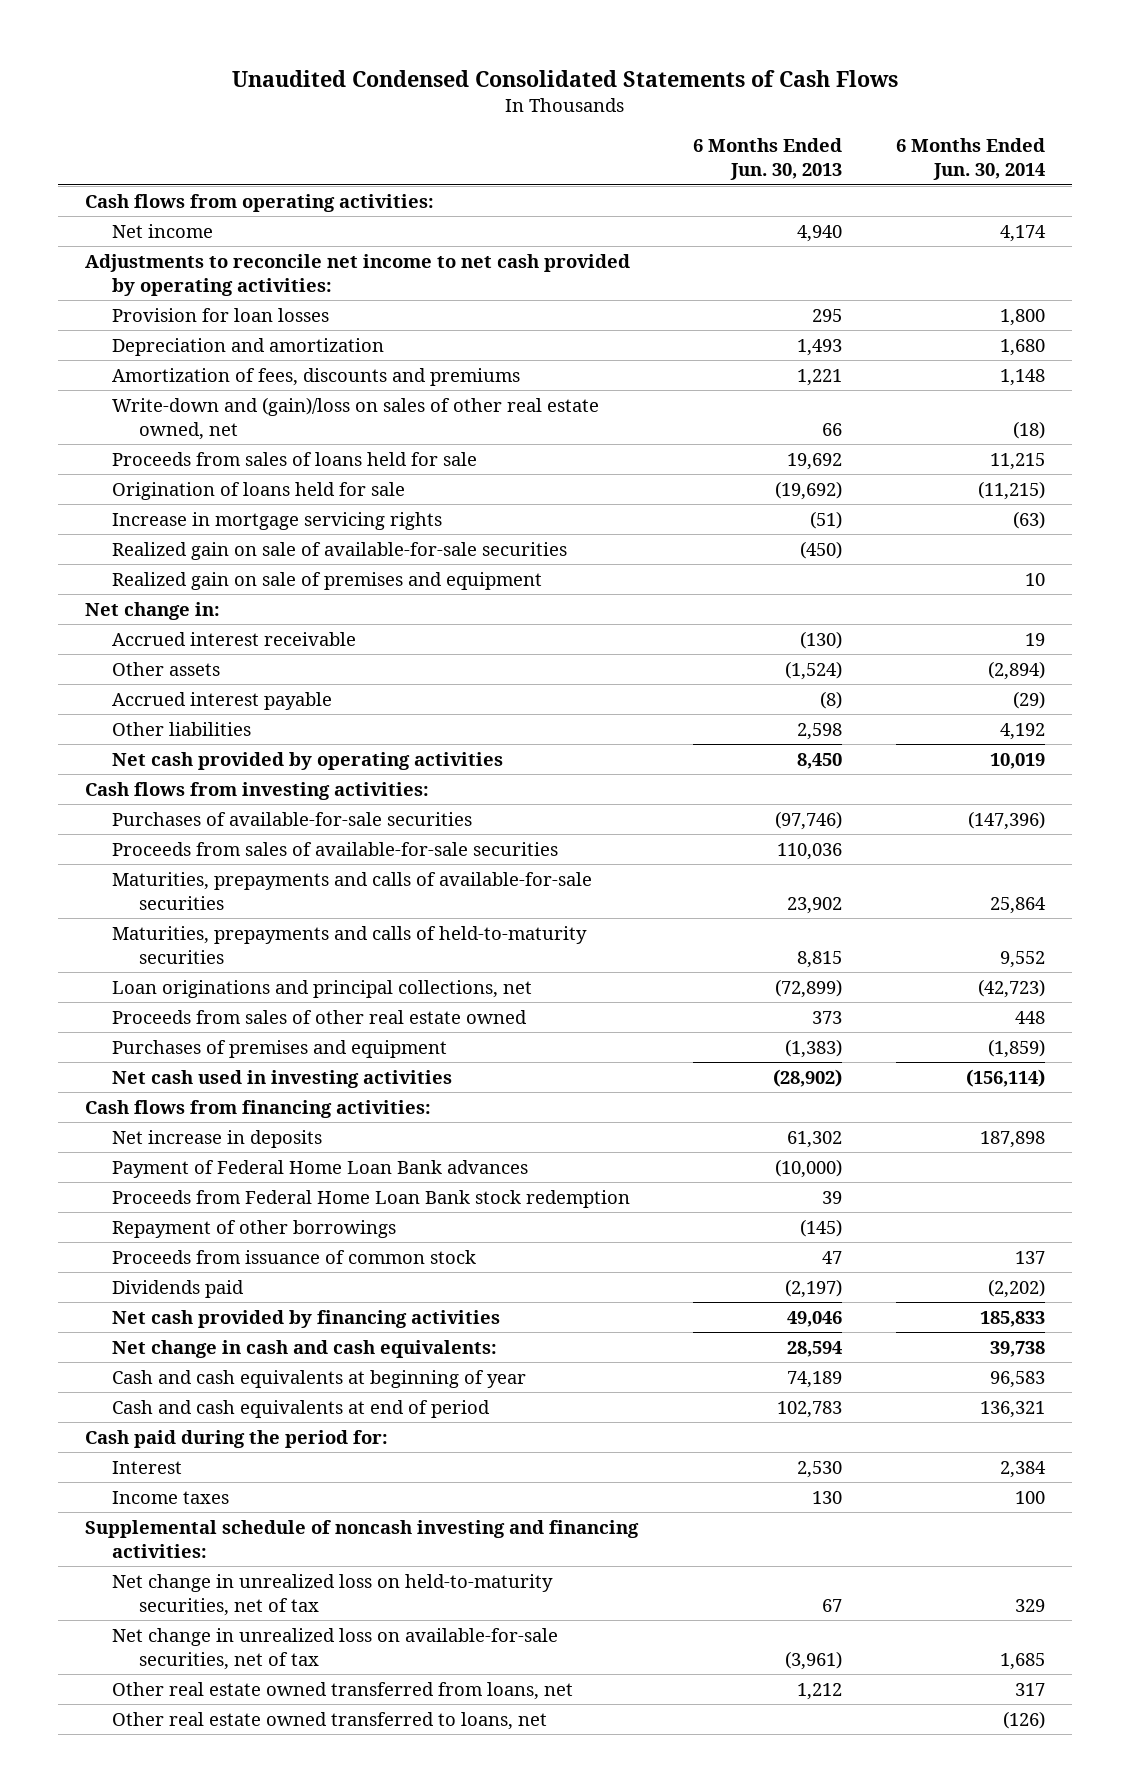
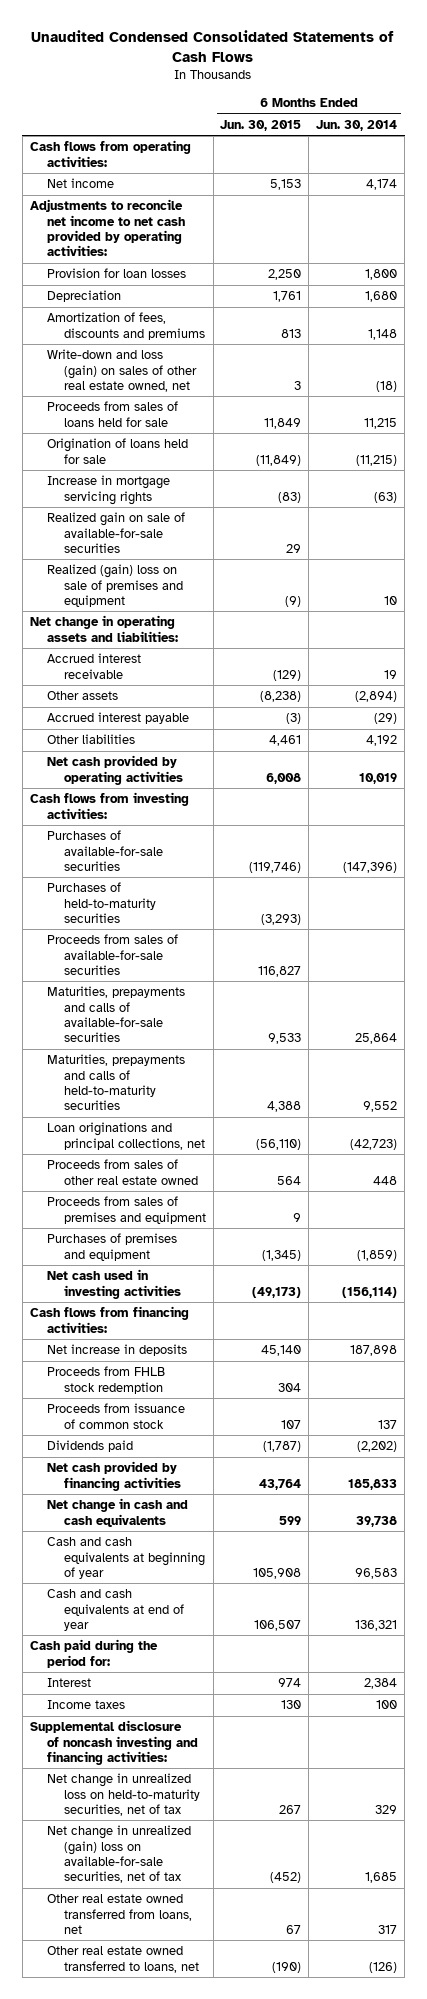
[692,138,842,181] 6 Months Ended Jun. 30, 2013 -> none
none -> [220,119,302,131] Jun. 30, 2015
[112,337,385,356] Depreciation and amortization -> [46,290,121,303] Depreciation
[112,396,600,440] Write-down and (gain)/loss on sales of other real estate owned, net -> [46,349,197,393] Write-down and loss (gain) on sales of other real estate owned, net
[85,601,221,620] Net change in: -> none
[112,571,543,590] Realized gain on sale of premises and equipment -> [46,564,183,608] Realized (gain) loss on sale of premises and equipment
none -> [29,615,178,642] Net change in operating assets and liabilities:
none -> [46,882,156,924] Purchases of held-to-maturity securities
none -> [46,1196,206,1224] Proceeds from sales of premises and equipment
[112,1159,529,1178] Payment of Federal Home Loan Bank advances -> none
[112,1219,397,1238] Repayment of other borrowings -> none
[112,1189,631,1208] Proceeds from Federal Home Loan Bank stock redemption -> [46,1366,165,1394] Proceeds from FHLB stock redemption
[112,1339,498,1358] Net change in cash and cash equivalents: -> [46,1498,188,1527] Net change in cash and cash equivalents
[112,1399,491,1418] Cash and cash equivalents at end of period -> [46,1589,184,1632] Cash and cash equivalents at end of year
[85,1519,640,1558] Supplemental schedule of noncash investing and financing activities: -> [29,1720,198,1766] Supplemental disclosure of noncash investing and financing activities:
[112,1627,559,1670] Net change in unrealized loss on available-for-sale securities, net of tax -> [46,1825,191,1884] Net change in unrealized (gain) loss on available-for-sale securities, net of tax

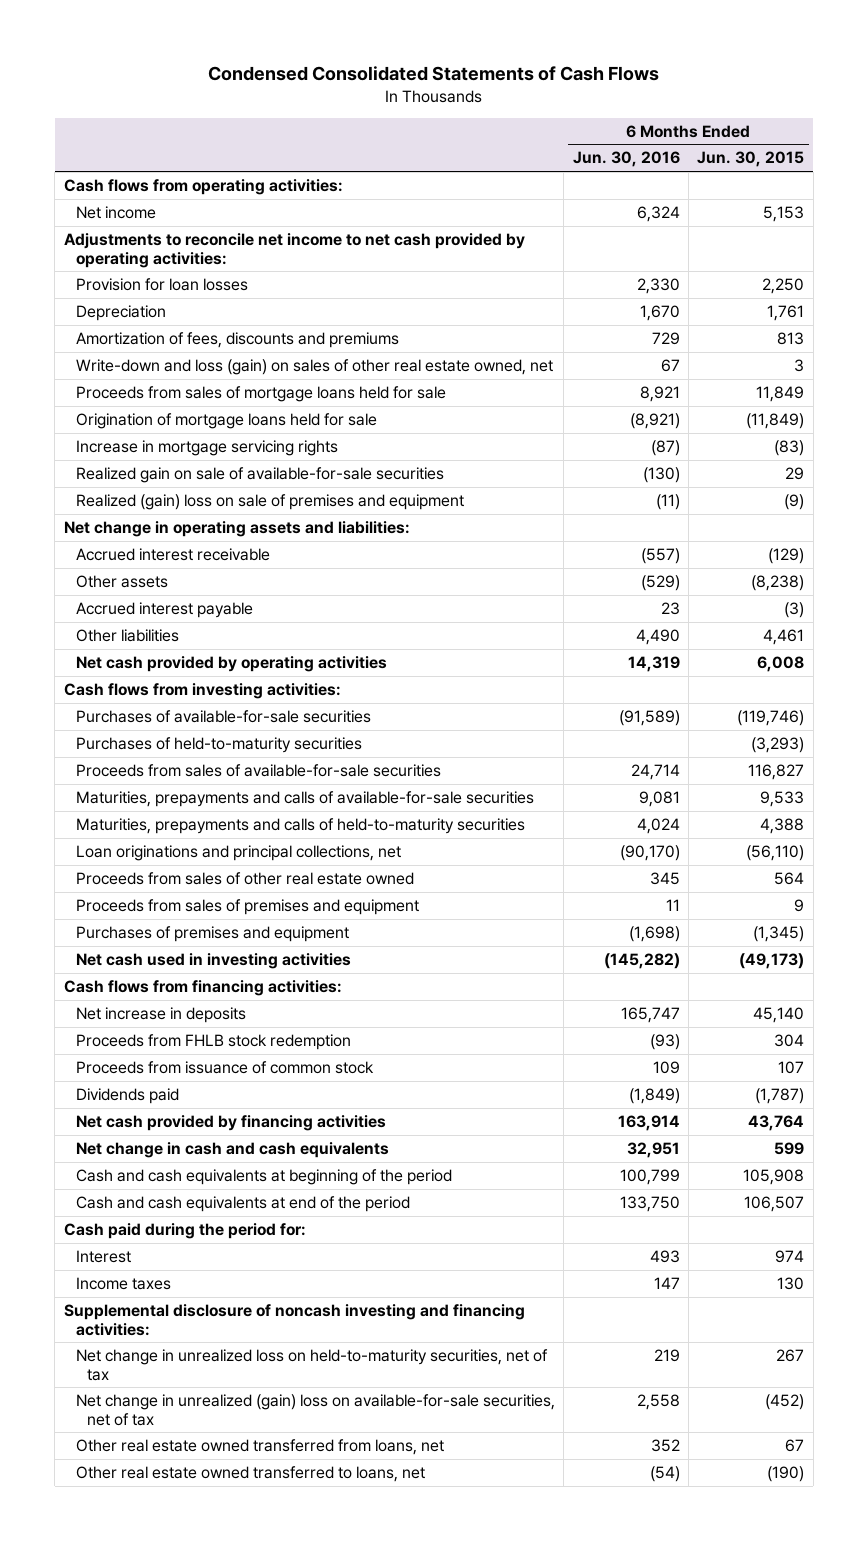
[31,30,395,62] Unaudited Condensed Consolidated Statements of Cash Flows -> [208,65,660,81] Condensed Consolidated Statements of Cash Flows
[316,119,398,131] Jun. 30, 2014 -> none
none -> [572,151,680,168] Jun. 30, 2016
[46,401,178,427] Proceeds from sales of loans held for sale -> [75,386,446,403] Proceeds from sales of mortgage loans held for sale
[46,438,188,464] Origination of loans held for sale -> [75,413,377,430] Origination of mortgage loans held for sale
[46,1537,205,1580] Cash and cash equivalents at beginning of year -> [75,1169,452,1186] Cash and cash equivalents at beginning of the period
[46,1589,184,1632] Cash and cash equivalents at end of year -> [75,1196,410,1213] Cash and cash equivalents at end of the period

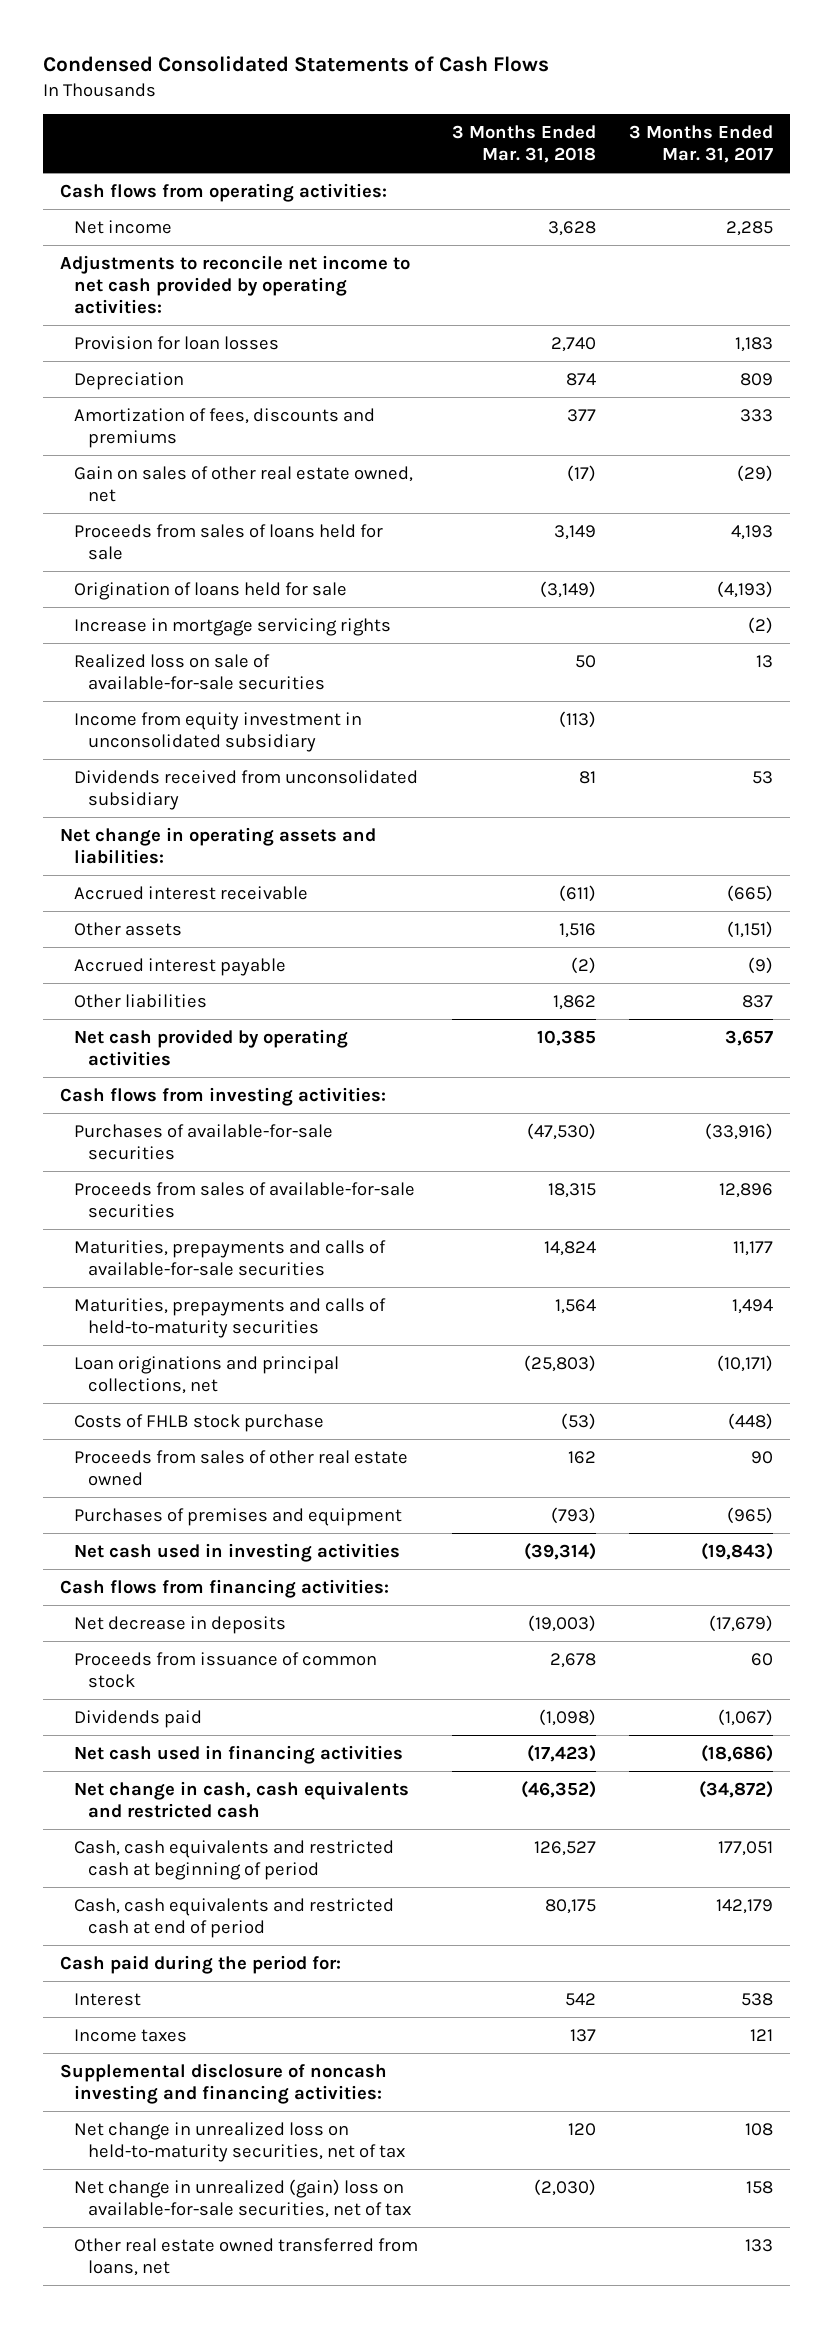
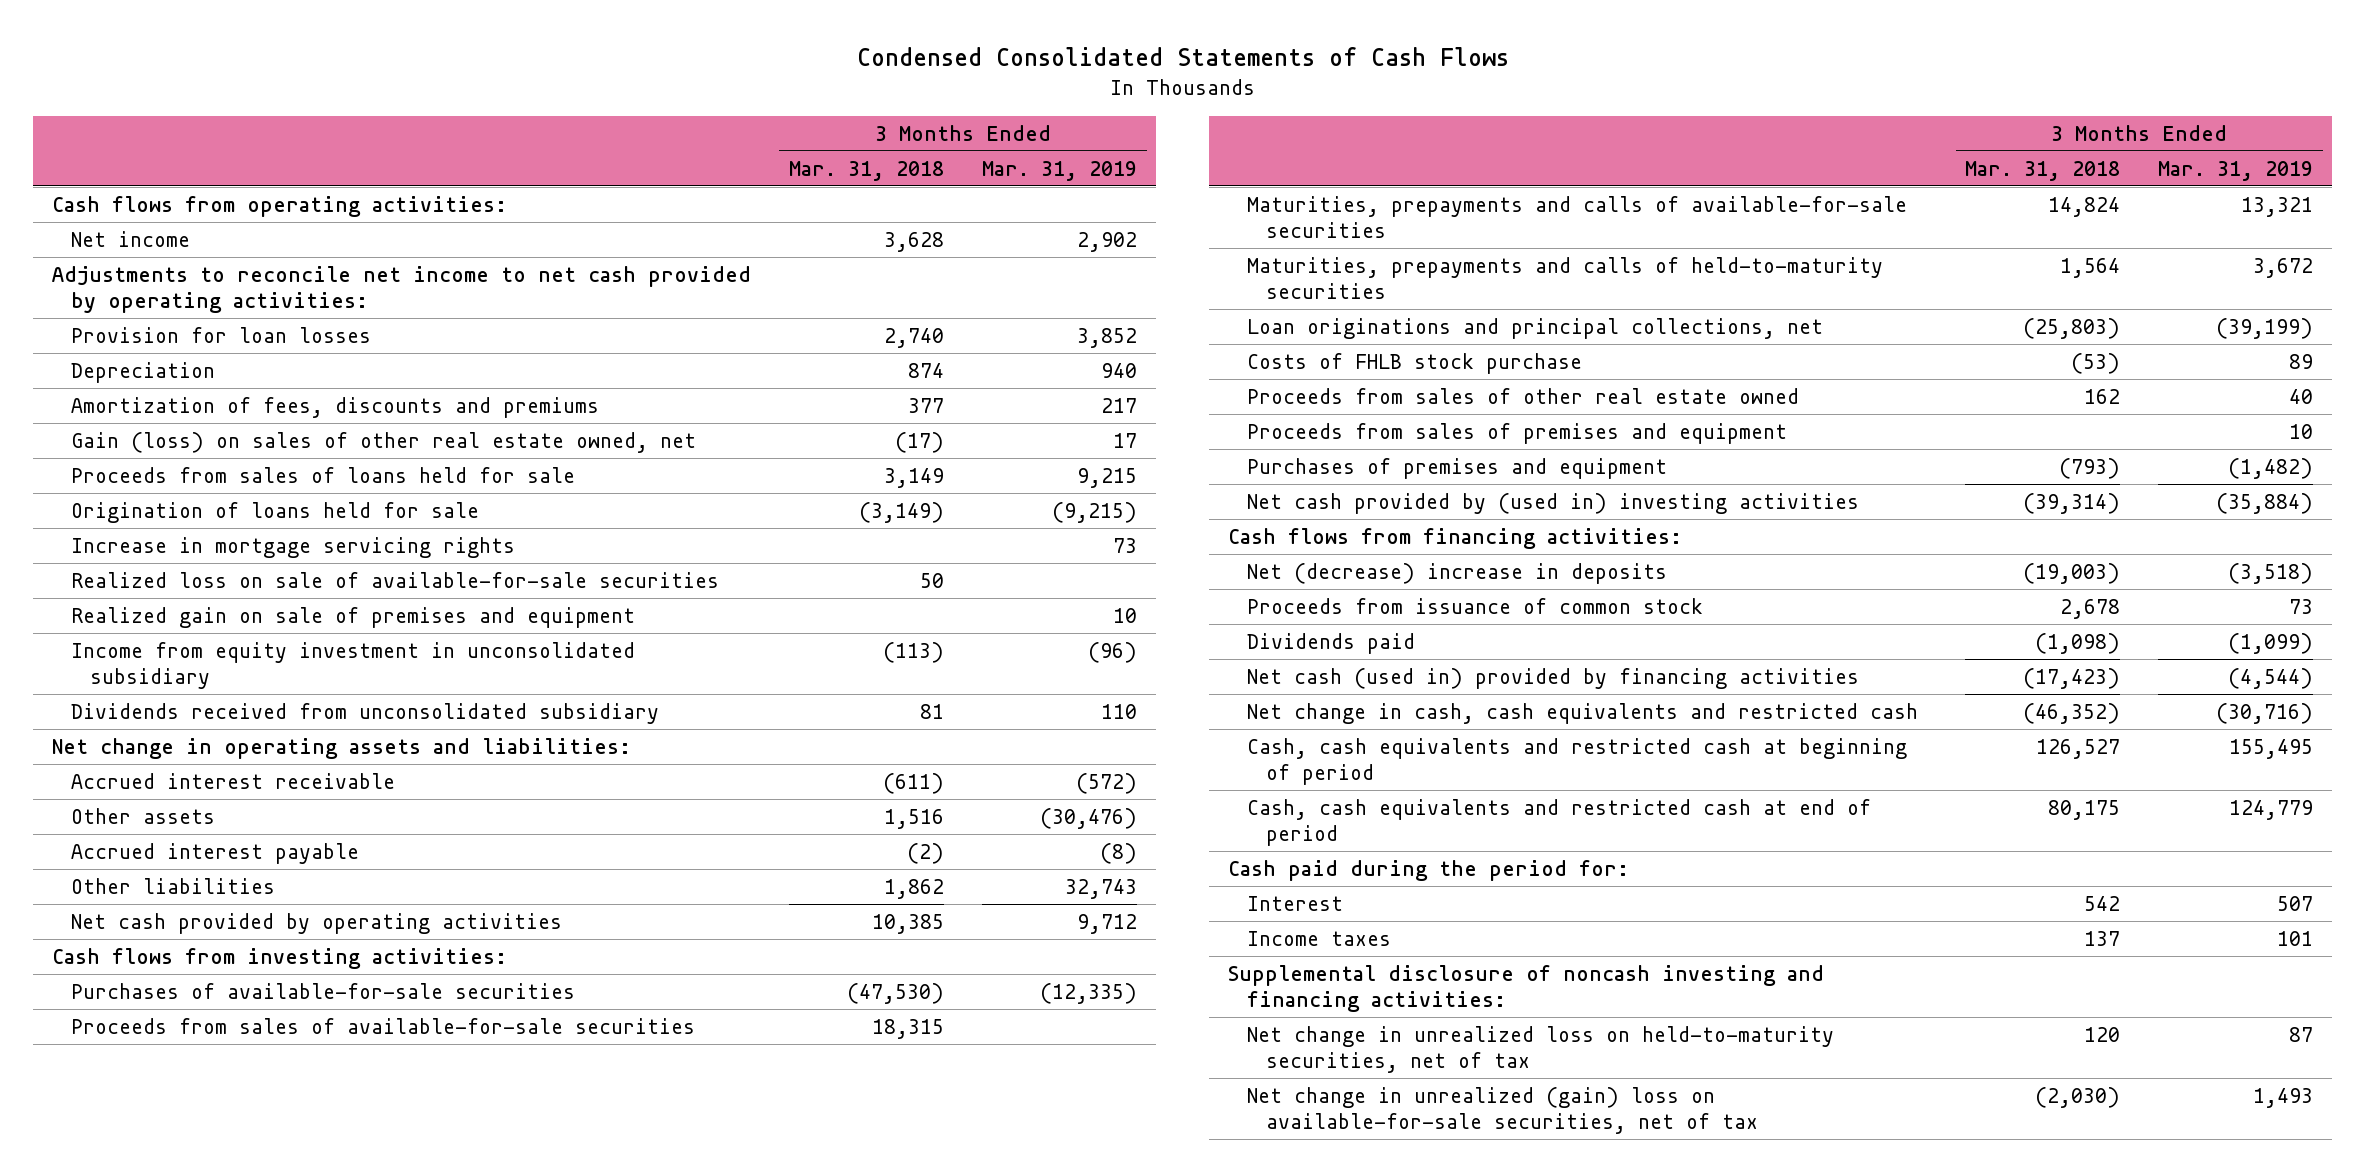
[629,124,774,164] 3 Months Ended Mar. 31, 2017 -> none
none -> [982,160,1138,181] Mar. 31, 2019
[73,465,413,502] Gain on sales of other real estate owned, net -> [71,431,697,453] Gain (loss) on sales of other real estate owned, net
none -> [71,606,636,628] Realized gain on sale of premises and equipment
none -> [1247,422,1788,444] Proceeds from sales of premises and equipment
[73,1542,400,1562] Net cash used in investing activities -> [1247,492,1860,514] Net cash provided by (used in) investing activities
[73,1615,286,1634] Net decrease in deposits -> [1247,562,1668,584] Net (decrease) increase in deposits
[73,1744,403,1764] Net cash used in financing activities -> [1247,667,1860,689] Net cash (used in) provided by financing activities
[73,2237,418,2276] Other real estate owned transferred from loans, net -> none

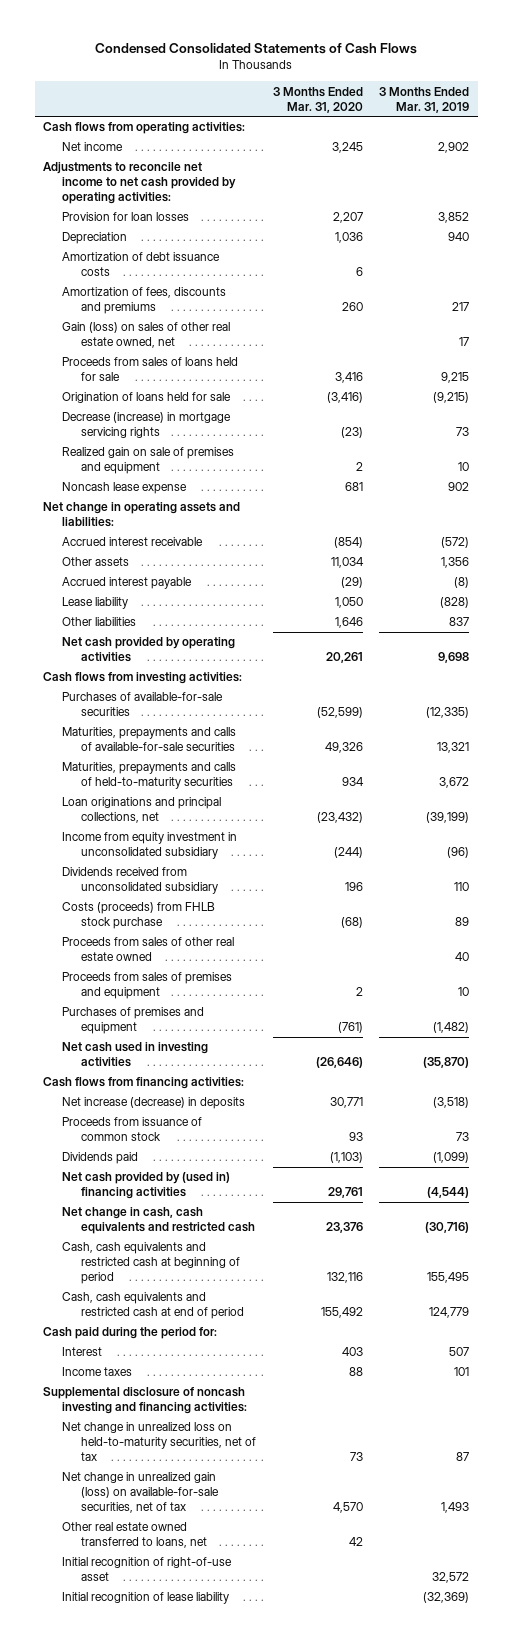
[789,160,945,181] Mar. 31, 2018 -> none
none -> [272,86,363,113] 3 Months Ended Mar. 31, 2020
none -> [62,252,221,277] Amortization of debt issuance costs
[71,571,720,588] Realized loss on sale of available-for-sale securities -> none
[71,536,516,558] Increase in mortgage servicing rights -> [62,412,232,439] Decrease (increase) in mortgage servicing rights
none -> [62,482,188,495] Noncash lease expense
[1040,807,1138,829] (30,476) -> [441,557,470,569] 1,356
none -> [62,597,129,610] Lease liability
[1065,878,1138,899] 32,743 -> [449,617,470,627] 837
[1077,913,1138,934] 9,712 -> [438,652,470,664] 9,698
[71,1017,696,1034] Proceeds from sales of available-for-sale securities -> none
[71,641,636,689] Income from equity investment in unconsolidated subsidiary -> [62,832,238,860] Income from equity investment in unconsolidated subsidiary
[71,702,660,724] Dividends received from unconsolidated subsidiary -> [62,867,218,895] Dividends received from unconsolidated subsidiary
[1247,352,1583,374] Costs of FHLB stock purchase -> [62,902,216,930] Costs (proceeds) from FHLB stock purchase
[1247,492,1860,514] Net cash provided by (used in) investing activities -> [62,1042,209,1068] Net cash used in investing activities
[2216,492,2314,514] (35,884) -> [423,1057,470,1069] (35,870)
[1247,562,1668,584] Net (decrease) increase in deposits -> [62,1097,246,1110] Net increase (decrease) in deposits
[1247,667,1860,689] Net cash (used in) provided by financing activities -> [62,1172,231,1200] Net cash provided by (used in) financing activities
[1247,1086,1759,1134] Net change in unrealized (gain) loss on available-for-sale securities, net of tax -> [62,1472,219,1514] Net change in unrealized gain (loss) on available-for-sale securities, net of tax
none -> [62,1522,207,1549] Other real estate owned transferred to loans, net
none -> [62,1557,233,1582] Initial recognition of right-of-use asset
none -> [62,1592,230,1605] Initial recognition of lease liability

